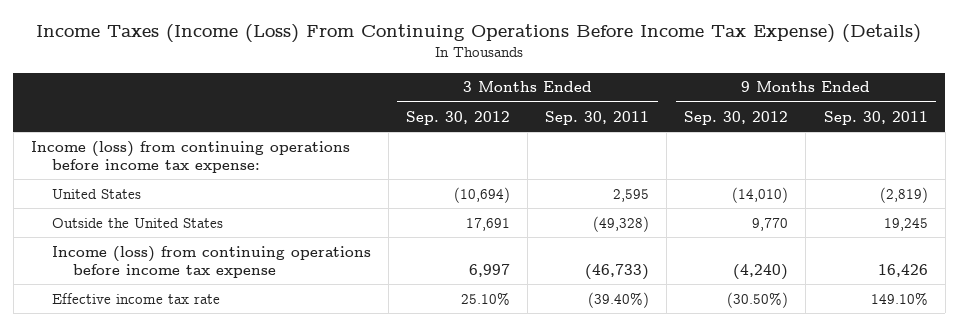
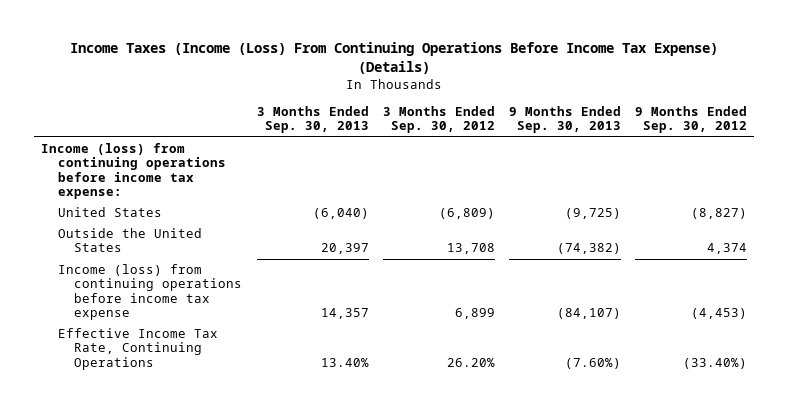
[545,110,650,125] Sep. 30, 2011 -> none
[823,110,928,125] Sep. 30, 2011 -> none
none -> [256,106,369,134] 3 Months Ended Sep. 30, 2013
none -> [508,106,621,134] 9 Months Ended Sep. 30, 2013
[454,186,511,203] (10,694) -> [438,208,495,220] (6,809)
[732,186,789,203] (14,010) -> [690,208,747,220] (8,827)
[466,217,511,231] 17,691 -> [446,243,495,255] 13,708
[752,217,789,231] 9,770 -> [706,243,747,255] 4,374
[469,264,511,278] 6,997 -> [454,308,495,320] 6,899
[733,264,789,281] (4,240) -> [690,308,747,320] (4,453)
[52,292,221,304] Effective income tax rate -> [57,328,218,370] Effective Income Tax Rate, Continuing Operations
[461,291,511,305] 25.10% -> [446,357,495,367] 26.20%
[727,291,789,308] (30.50%) -> [682,357,747,369] (33.40%)

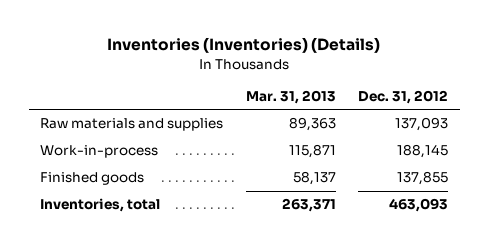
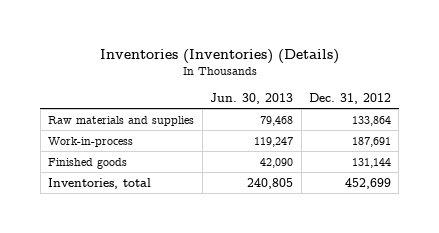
[245,89,336,104] Mar. 31, 2013 -> none
none -> [210,92,294,104] Jun. 30, 2013
[395,117,449,132] 137,093 -> [352,115,392,126] 133,864
[397,144,449,159] 188,145 -> [352,136,392,147] 187,691
[397,171,449,186] 137,855 -> [352,157,392,168] 131,144
[389,198,449,213] 463,093 -> [345,177,392,189] 452,699

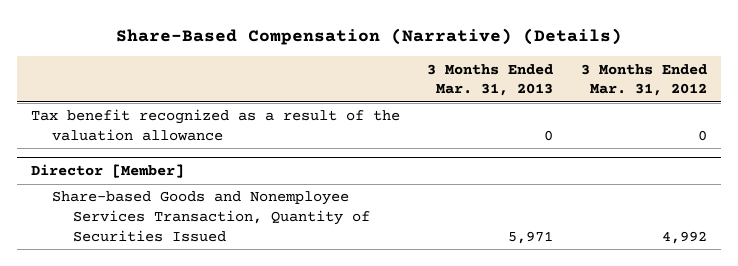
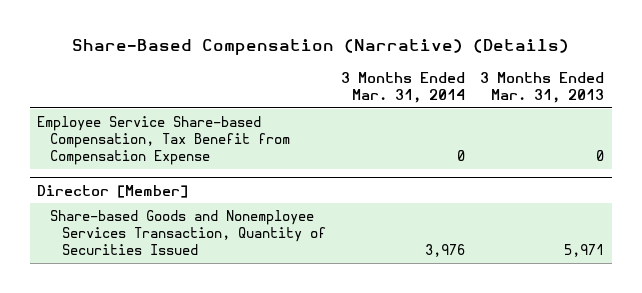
[581,63,708,97] 3 Months Ended Mar. 31, 2012 -> none
none -> [340,71,465,103] 3 Months Ended Mar. 31, 2014
[30,109,400,142] Tax benefit recognized as a result of the valuation allowance -> [37,116,290,166] Employee Service Share-based Compensation, Tax Benefit from Compensation Expense

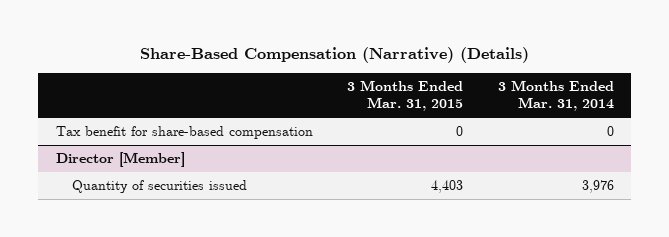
[480,71,605,103] 3 Months Ended Mar. 31, 2013 -> none
none -> [347,79,464,112] 3 Months Ended Mar. 31, 2015
[37,116,290,166] Employee Service Share-based Compensation, Tax Benefit from Compensation Expense -> [55,126,313,140] Tax benefit for share-based compensation
[49,210,326,256] Share-based Goods and Nonemployee Services Transaction, Quantity of Securities Issued -> [71,180,247,194] Quantity of securities issued

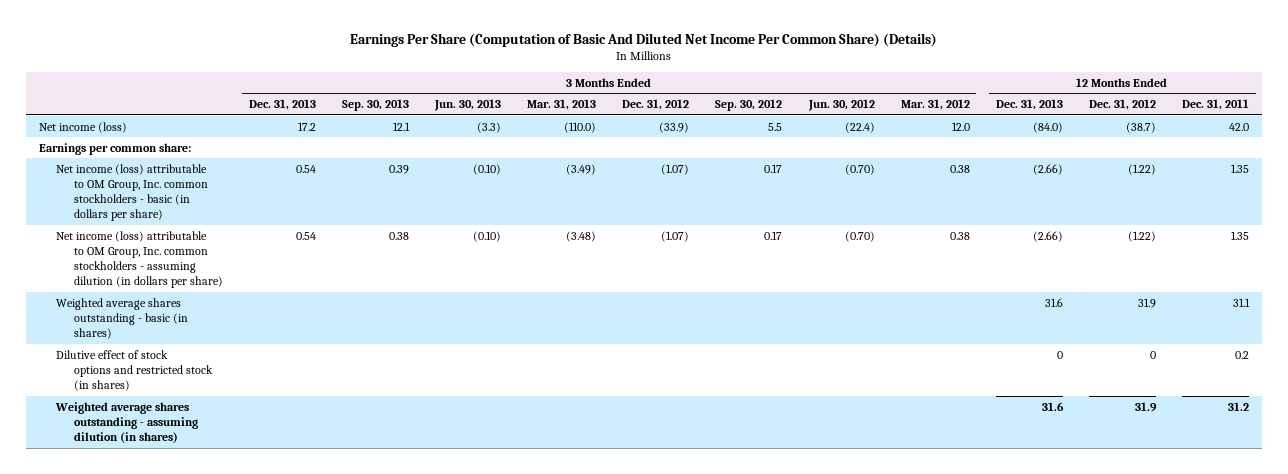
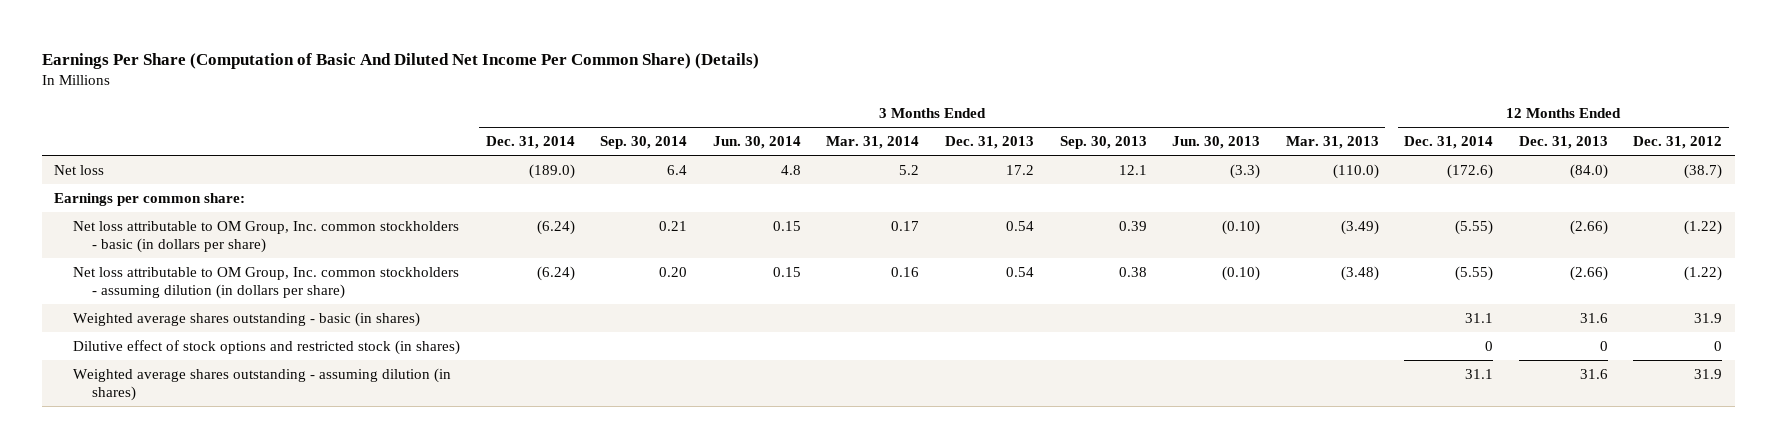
[622,99,690,111] Dec. 31, 2012 -> none
[715,99,783,112] Sep. 30, 2012 -> none
[807,99,875,112] Jun. 30, 2012 -> none
[900,99,970,111] Mar. 31, 2012 -> none
[1182,99,1250,111] Dec. 31, 2011 -> none
none -> [485,136,575,150] Dec. 31, 2014
none -> [600,136,688,150] Sep. 30, 2014
none -> [712,136,801,150] Jun. 30, 2014
none -> [826,136,920,150] Mar. 31, 2014
none -> [1404,136,1494,150] Dec. 31, 2014
[38,121,127,133] Net income (loss) -> [54,164,105,175] Net loss
[56,163,208,221] Net income (loss) attributable to OM Group, Inc. common stockholders - basic (in dollars per share) -> [73,220,460,253] Net loss attributable to OM Group, Inc. common stockholders - basic (in dollars per share)
[56,230,223,288] Net income (loss) attributable to OM Group, Inc. common stockholders - assuming dilution (in dollars per share) -> [73,266,460,299] Net loss attributable to OM Group, Inc. common stockholders - assuming dilution (in dollars per share)

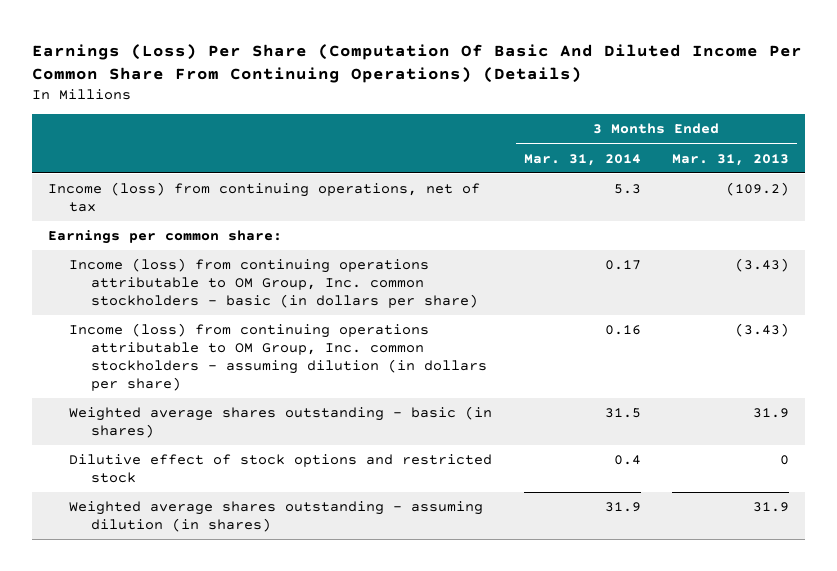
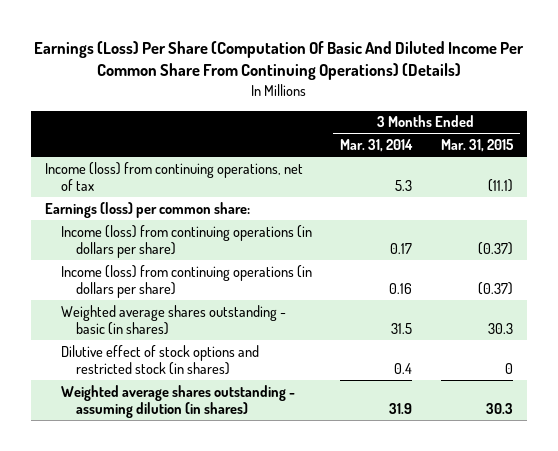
[671,153,789,166] Mar. 31, 2013 -> none
none -> [440,139,514,153] Mar. 31, 2015
[47,230,282,245] Earnings per common share: -> [45,201,251,218] Earnings (loss) per common share:
[69,258,478,308] Income (loss) from continuing operations attributable to OM Group, Inc. common stockholders - basic (in dollars per share) -> [60,224,312,258] Income (loss) from continuing operations (in dollars per share)
[69,323,487,391] Income (loss) from continuing operations attributable to OM Group, Inc. common stockholders - assuming dilution (in dollars per share) -> [60,264,312,298] Income (loss) from continuing operations (in dollars per share)
[69,454,493,484] Dilutive effect of stock options and restricted stock -> [60,344,259,375] Dilutive effect of stock options and restricted stock (in shares)

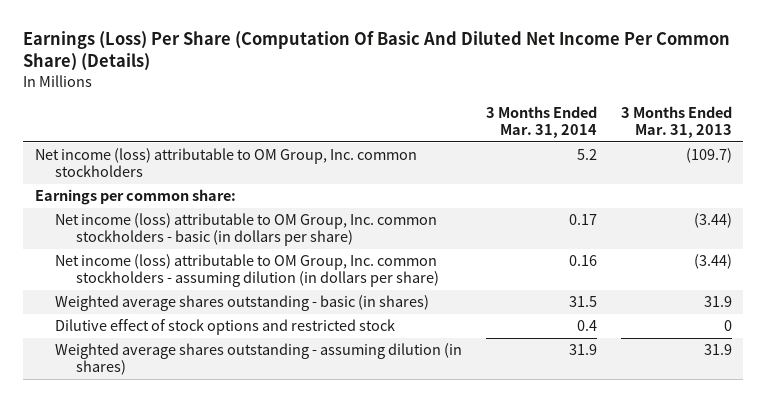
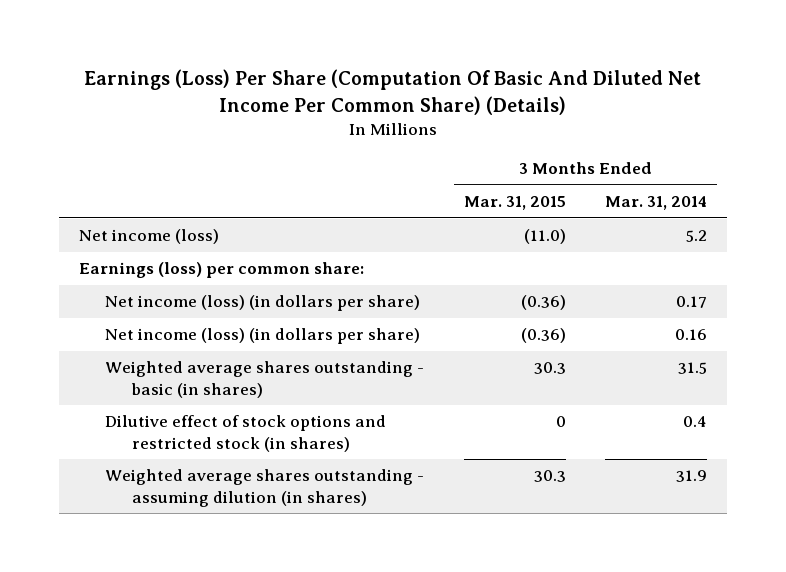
[620,105,732,139] 3 Months Ended Mar. 31, 2013 -> none
none -> [463,196,566,211] Mar. 31, 2015
[34,148,417,178] Net income (loss) attributable to OM Group, Inc. common stockholders -> [78,229,219,245] Net income (loss)
[34,189,236,206] Earnings per common share: -> [78,262,364,279] Earnings (loss) per common share:
[55,213,438,247] Net income (loss) attributable to OM Group, Inc. common stockholders - basic (in dollars per share) -> [105,295,421,312] Net income (loss) (in dollars per share)
[55,254,440,288] Net income (loss) attributable to OM Group, Inc. common stockholders - assuming dilution (in dollars per share) -> [105,328,421,345] Net income (loss) (in dollars per share)
[55,319,396,336] Dilutive effect of stock options and restricted stock -> [105,415,387,452] Dilutive effect of stock options and restricted stock (in shares)

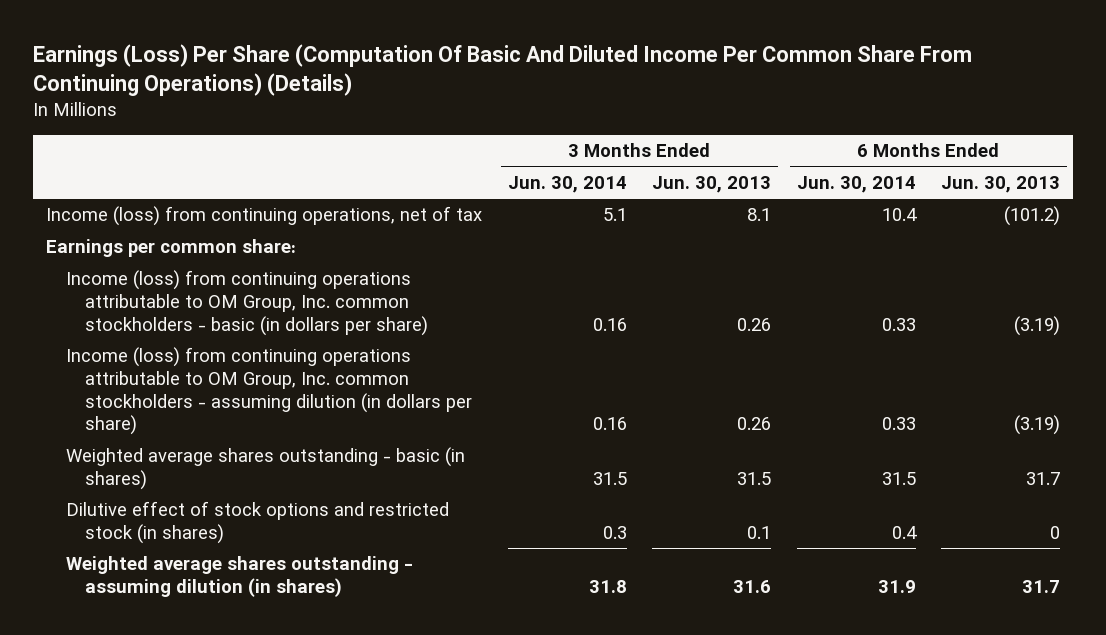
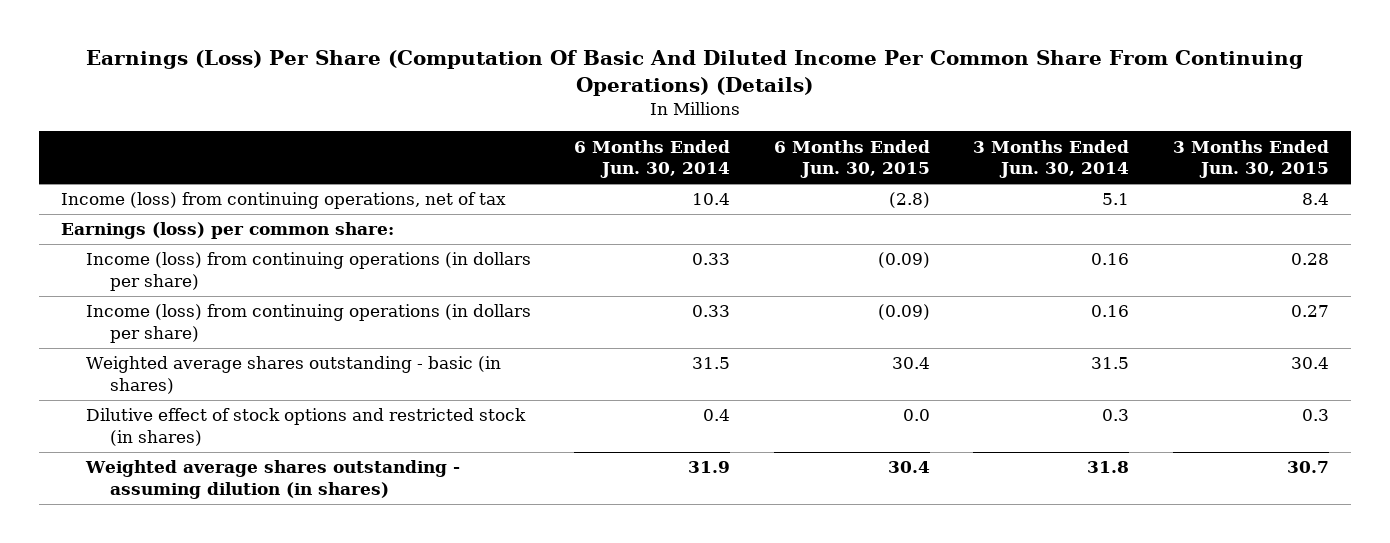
[652,176,772,194] Jun. 30, 2013 -> none
[941,176,1061,194] Jun. 30, 2013 -> none
none -> [773,139,930,179] 6 Months Ended Jun. 30, 2015
none -> [1172,139,1329,179] 3 Months Ended Jun. 30, 2015
[46,239,297,258] Earnings per common share: -> [60,222,394,240] Earnings (loss) per common share:
[65,270,429,336] Income (loss) from continuing operations attributable to OM Group, Inc. common stockholders - basic (in dollars per share) -> [85,252,531,291] Income (loss) from continuing operations (in dollars per share)
[65,347,473,436] Income (loss) from continuing operations attributable to OM Group, Inc. common stockholders - assuming dilution (in dollars per share) -> [85,304,531,343] Income (loss) from continuing operations (in dollars per share)

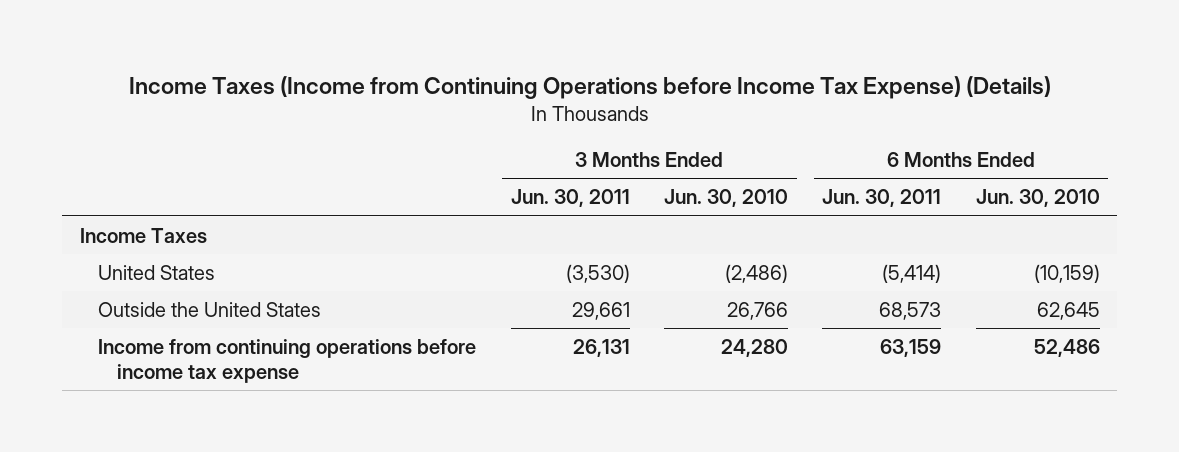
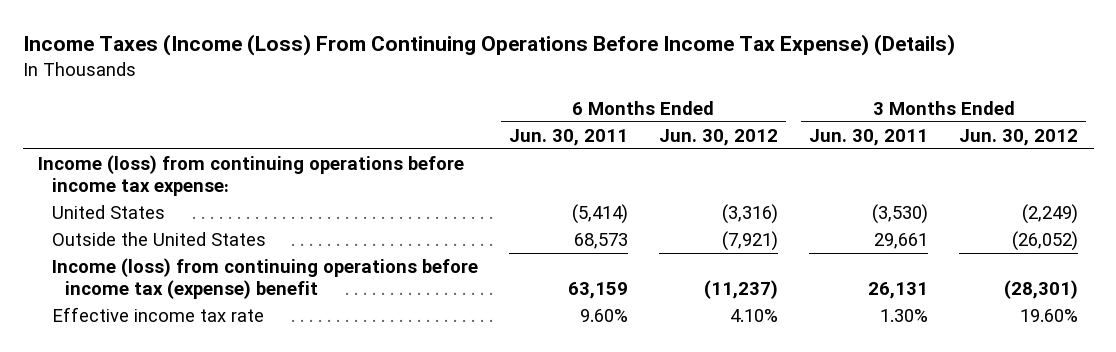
[128,75,1051,99] Income Taxes (Income from Continuing Operations before Income Tax Expense) (Details) -> [22,34,955,57] Income Taxes (Income (Loss) From Continuing Operations Before Income Tax Expense) (Details)
[664,189,789,208] Jun. 30, 2010 -> none
[975,189,1100,208] Jun. 30, 2010 -> none
none -> [659,128,779,146] Jun. 30, 2012
none -> [959,128,1079,146] Jun. 30, 2012
[79,228,207,244] Income Taxes -> none
none -> [38,155,465,196] Income (loss) from continuing operations before income tax expense:
[98,339,477,383] Income from continuing operations before income tax expense -> [51,258,478,299] Income (loss) from continuing operations before income tax (expense) benefit
none -> [51,307,264,323] Effective income tax rate

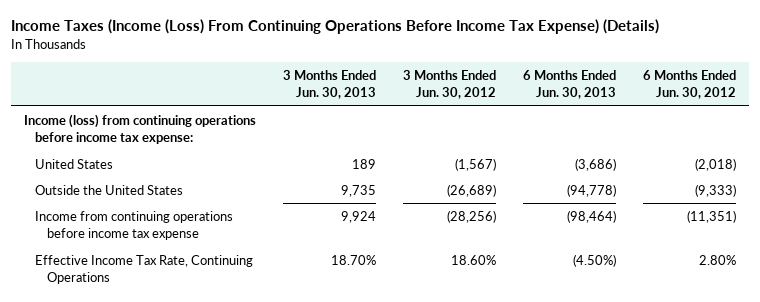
[508,128,628,146] Jun. 30, 2011 -> none
[809,128,929,146] Jun. 30, 2011 -> none
none -> [283,69,377,100] 3 Months Ended Jun. 30, 2013
none -> [522,69,616,100] 6 Months Ended Jun. 30, 2013
[722,204,779,225] (3,316) -> [694,157,736,171] (2,018)
[1022,204,1079,225] (2,249) -> [455,157,497,171] (1,567)
[722,231,779,252] (7,921) -> [694,183,736,197] (9,333)
[1012,231,1079,252] (26,052) -> [447,183,497,197] (26,689)
[51,258,478,299] Income (loss) from continuing operations before income tax (expense) benefit -> [35,210,234,241] Income from continuing operations before income tax expense
[704,279,779,299] (11,237) -> [686,209,736,223] (11,351)
[1004,279,1079,299] (28,301) -> [447,209,497,223] (28,256)
[51,307,264,323] Effective income tax rate -> [35,254,254,285] Effective Income Tax Rate, Continuing Operations
[730,309,779,323] 4.10% -> [698,254,736,265] 2.80%
[1020,309,1079,323] 19.60% -> [451,254,497,265] 18.60%

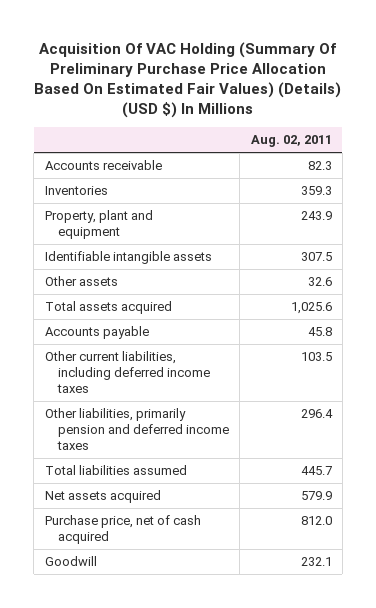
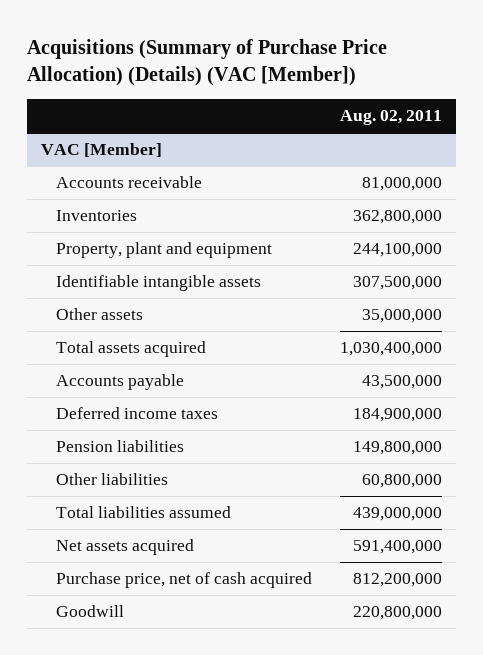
[34,41,342,119] Acquisition Of VAC Holding (Summary Of Preliminary Purchase Price Allocation Based On Estimated Fair Values) (Details) (USD $) In Millions -> [26,39,387,87] Acquisitions (Summary of Purchase Price Allocation) (Details) (VAC [Member])
none -> [41,143,163,158] VAC [Member]
[307,161,332,171] 82.3 -> [362,177,443,192] 81,000,000
[300,186,332,196] 359.3 -> [353,210,443,225] 362,800,000
[300,211,332,221] 243.9 -> [353,243,443,258] 244,100,000
[300,252,332,262] 307.5 -> [353,276,443,291] 307,500,000
[307,277,332,287] 32.6 -> [362,309,443,324] 35,000,000
[290,302,332,315] 1,025.6 -> [340,342,443,357] 1,030,400,000
[307,327,332,337] 45.8 -> [362,375,443,390] 43,500,000
[44,351,211,394] Other current liabilities, including deferred income taxes -> [56,407,219,420] Deferred income taxes
[300,352,332,362] 103.5 -> [353,408,443,423] 184,900,000
none -> [56,440,185,453] Pension liabilities
[44,408,230,451] Other liabilities, primarily pension and deferred income taxes -> [56,473,169,486] Other liabilities
[300,409,333,419] 296.4 -> [362,474,443,489] 60,800,000
[300,466,332,476] 445.7 -> [353,507,443,522] 439,000,000
[300,491,332,501] 579.9 -> [353,540,443,555] 591,400,000
[300,516,332,526] 812.0 -> [353,573,443,588] 812,200,000
[300,557,332,567] 232.1 -> [353,606,443,621] 220,800,000

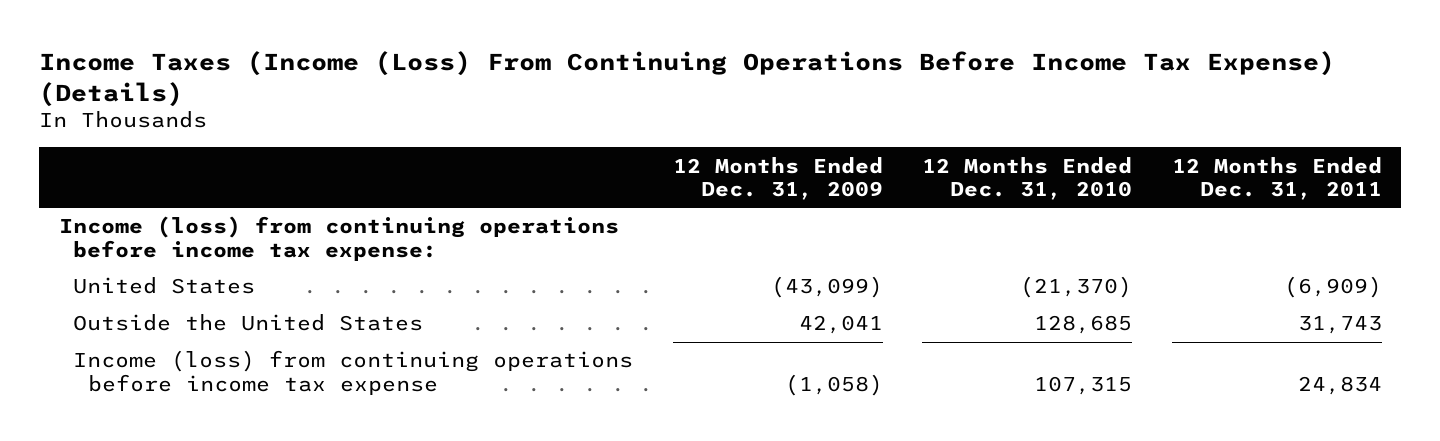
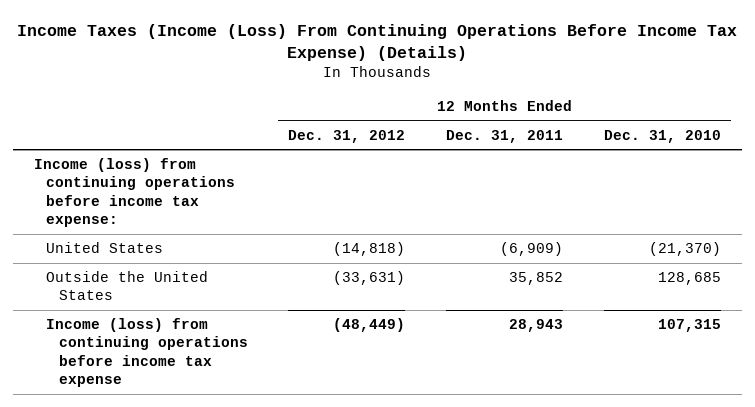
[672,156,883,200] 12 Months Ended Dec. 31, 2009 -> none
none -> [288,129,406,143] Dec. 31, 2012
[1297,316,1382,335] 31,743 -> [509,272,564,286] 35,852
[1297,375,1382,395] 24,834 -> [509,319,564,333] 28,943

